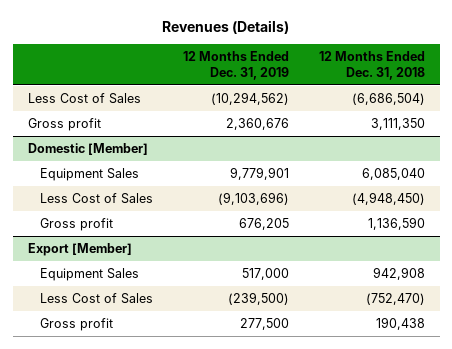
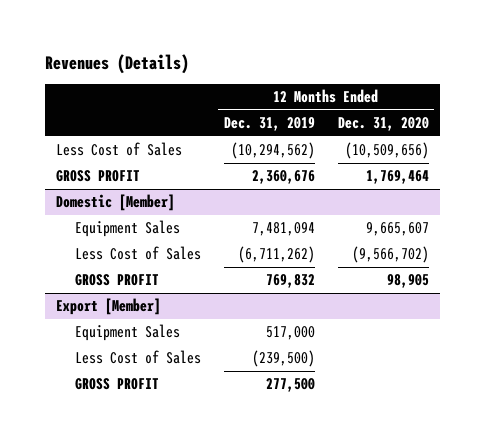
[318,51,425,80] 12 Months Ended Dec. 31, 2018 -> none
none -> [337,117,429,132] Dec. 31, 2020
[27,118,101,132] Gross profit -> [55,170,140,183] GROSS PROFIT
[229,167,289,181] 9,779,901 -> [251,222,315,237] 7,481,094
[217,192,289,206] (9,103,696) -> [237,246,315,264] (6,711,262)
[40,218,114,232] Gross profit -> [74,274,159,287] GROSS PROFIT
[238,218,289,231] 676,205 -> [265,274,315,289] 769,832
[40,318,114,332] Gross profit -> [74,378,159,391] GROSS PROFIT

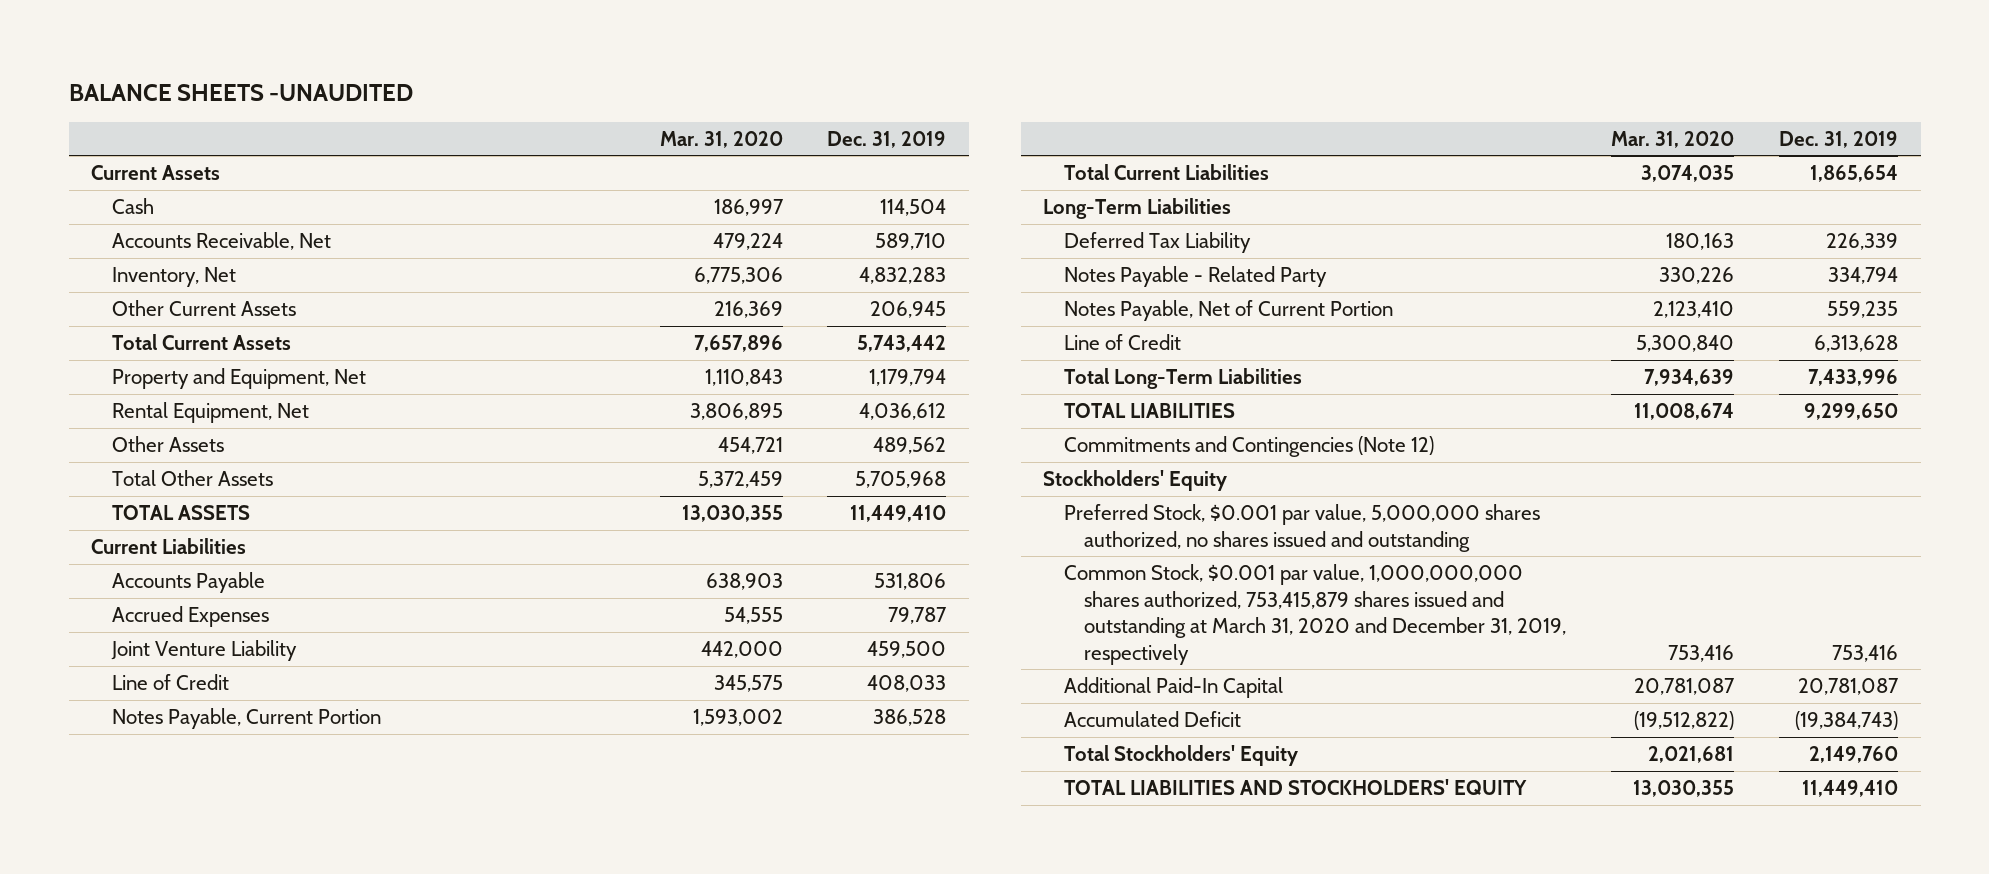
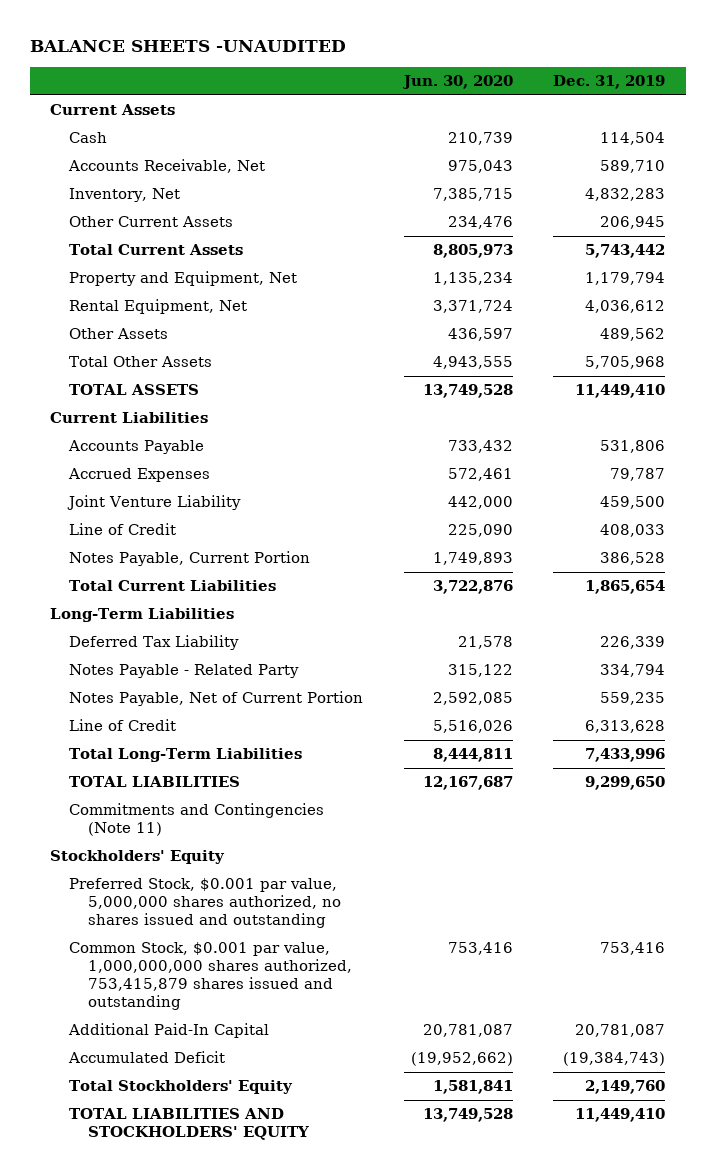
[659,130,783,148] Mar. 31, 2020 -> none
none -> [401,75,513,90] Jun. 30, 2020
[1063,435,1434,457] Commitments and Contingencies (Note 12) -> [68,803,324,837] Commitments and Contingencies (Note 11)
[1063,563,1567,665] Common Stock, $0.001 par value, 1,000,000,000 shares authorized, 753,415,879 shares issued and outstanding at March 31, 2020 and December 31, 2019, respectively -> [68,942,352,1011] Common Stock, $0.001 par value, 1,000,000,000 shares authorized, 753,415,879 shares issued and outstanding

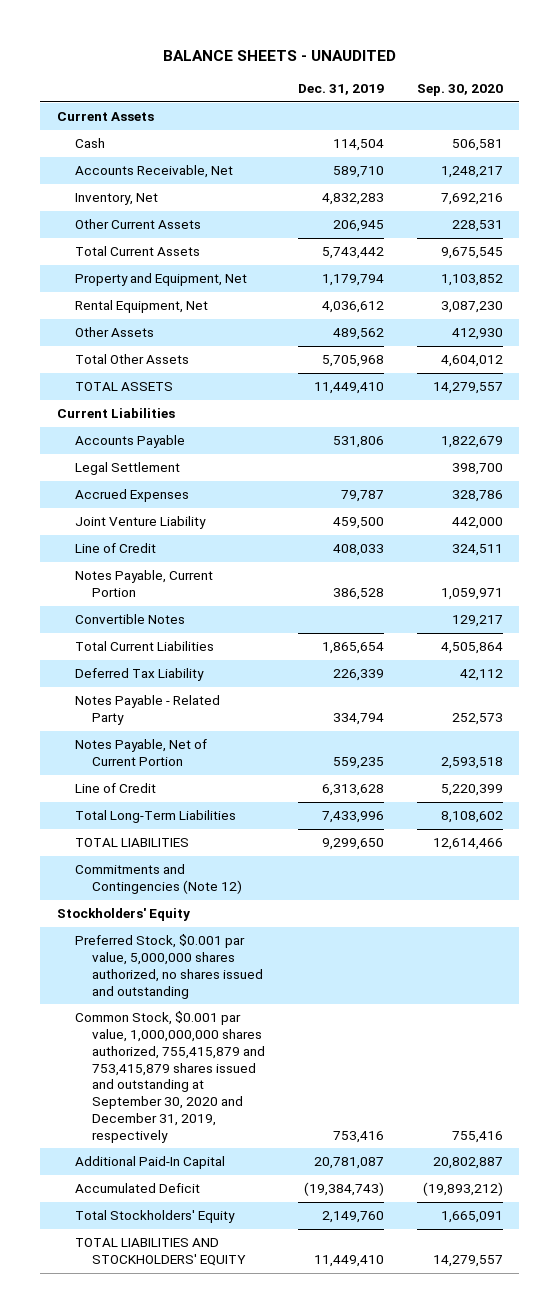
[29,40,346,53] BALANCE SHEETS -UNAUDITED -> [162,50,396,62] BALANCE SHEETS - UNAUDITED
[401,75,513,90] Jun. 30, 2020 -> none
none -> [416,84,503,97] Sep. 30, 2020
none -> [74,462,180,476] Legal Settlement
none -> [74,614,185,625] Convertible Notes
[49,608,234,623] Long-Term Liabilities -> none
[68,803,324,837] Commitments and Contingencies (Note 11) -> [74,864,243,894] Commitments and Contingencies (Note 12)
[68,942,352,1011] Common Stock, $0.001 par value, 1,000,000,000 shares authorized, 753,415,879 shares issued and outstanding -> [74,1011,266,1143] Common Stock, $0.001 par value, 1,000,000,000 shares authorized, 755,415,879 and 753,415,879 shares issued and outstanding at September 30, 2020 and December 31, 2019, respectively

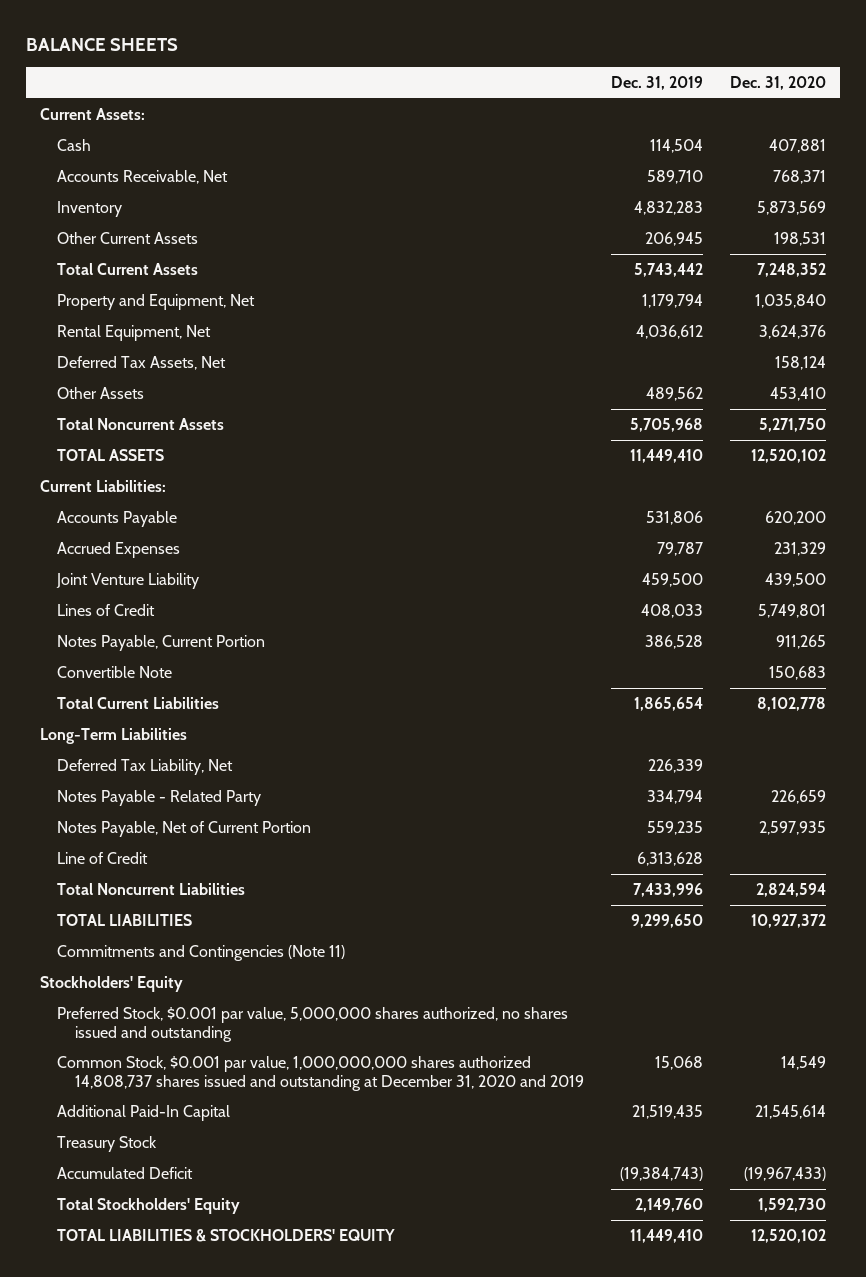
[162,50,396,62] BALANCE SHEETS - UNAUDITED -> [26,38,179,52] BALANCE SHEETS
[416,84,503,97] Sep. 30, 2020 -> none
none -> [730,76,827,91] Dec. 31, 2020
[56,112,154,122] Current Assets -> [39,107,145,120] Current Assets:
[74,193,158,206] Inventory, Net -> [57,200,123,217] Inventory
none -> [57,355,227,370] Deferred Tax Assets, Net
[74,354,189,365] Total Other Assets -> [57,417,225,430] Total Noncurrent Assets
[56,408,175,419] Current Liabilities -> [39,479,166,492] Current Liabilities:
[74,462,180,476] Legal Settlement -> none
[74,543,156,554] Line of Credit -> [57,603,156,616] Lines of Credit
[74,614,185,625] Convertible Notes -> [57,665,173,678] Convertible Note
none -> [39,727,187,744] Long-Term Liabilities
[74,668,204,682] Deferred Tax Liability -> [57,758,234,775] Deferred Tax Liability, Net
[74,810,236,824] Total Long-Term Liabilities -> [57,882,246,895] Total Noncurrent Liabilities
[74,864,243,894] Commitments and Contingencies (Note 12) -> [57,944,346,961] Commitments and Contingencies (Note 11)
[74,1011,266,1143] Common Stock, $0.001 par value, 1,000,000,000 shares authorized, 755,415,879 and 753,415,879 shares issued and outstanding at September 30, 2020 and December 31, 2019, respectively -> [57,1055,584,1091] Common Stock, $0.001 par value, 1,000,000,000 shares authorized 14,808,737 shares issued and outstanding at December 31, 2020 and 2019
[333,1130,385,1143] 753,416 -> [654,1055,703,1070] 15,068
[314,1157,385,1170] 20,781,087 -> [631,1104,703,1119] 21,519,435
none -> [57,1135,158,1152] Treasury Stock
[74,1238,247,1266] TOTAL LIABILITIES AND STOCKHOLDERS' EQUITY -> [57,1228,396,1242] TOTAL LIABILITIES & STOCKHOLDERS' EQUITY

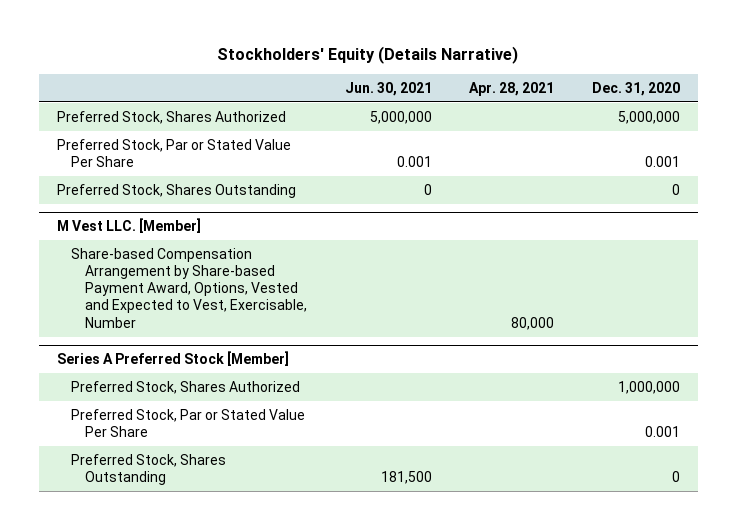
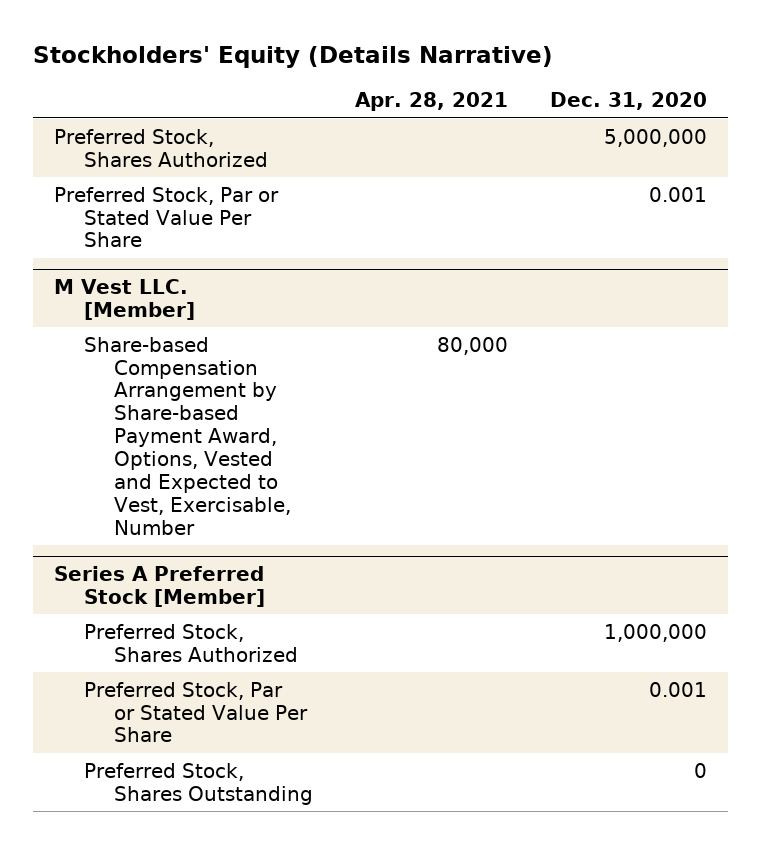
[344,81,432,96] Jun. 30, 2021 -> none
[57,183,297,198] Preferred Stock, Shares Outstanding -> none

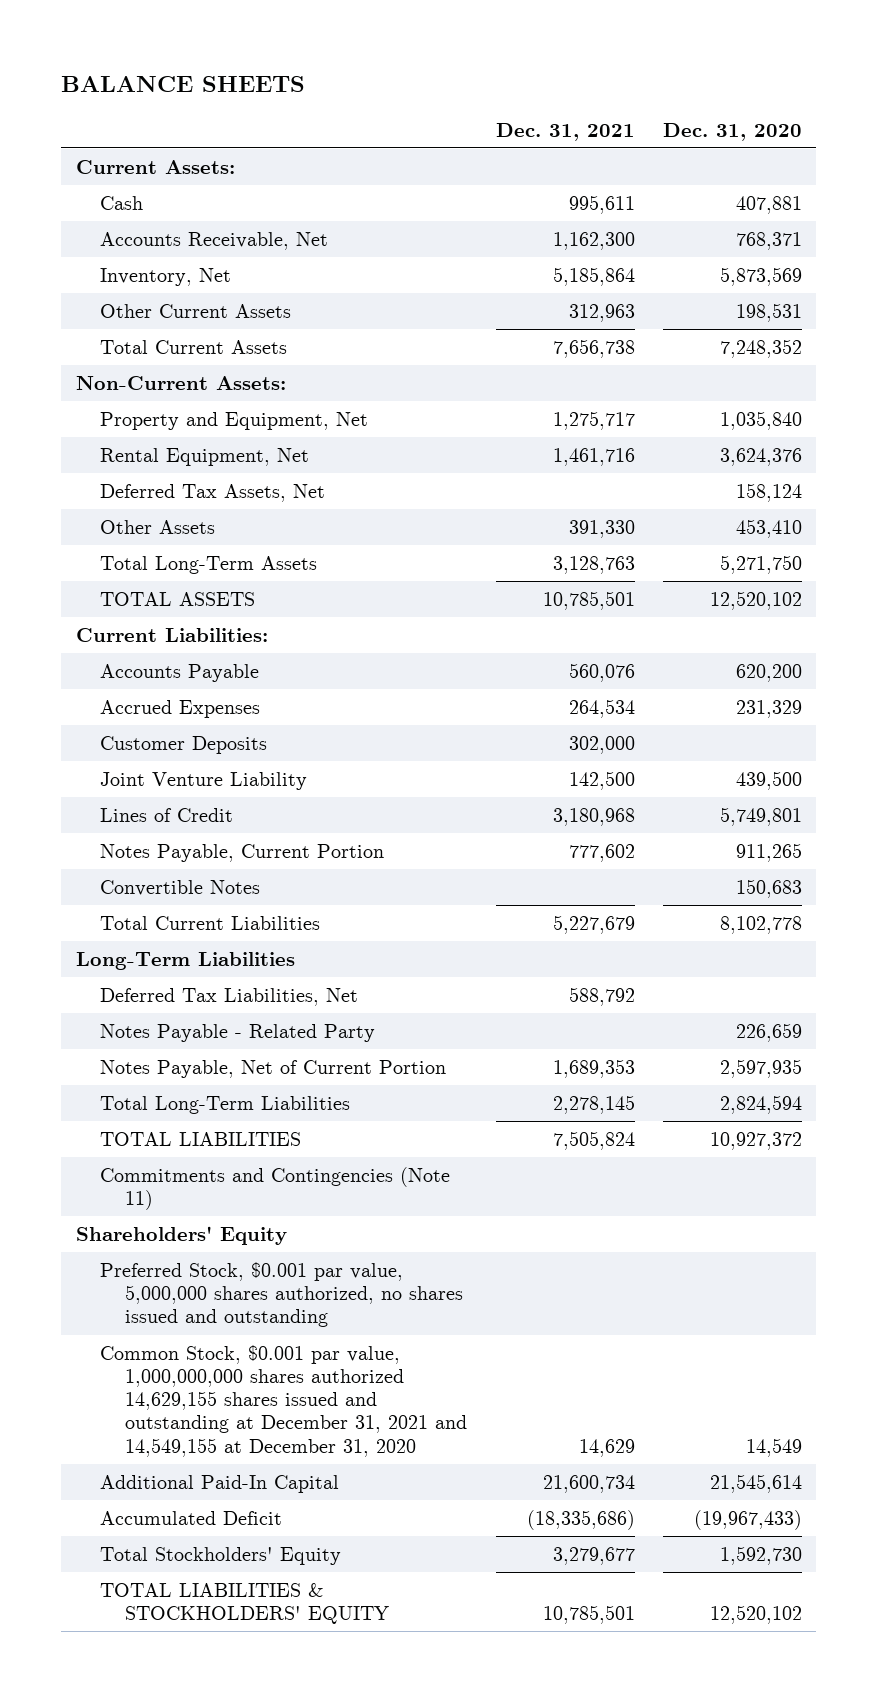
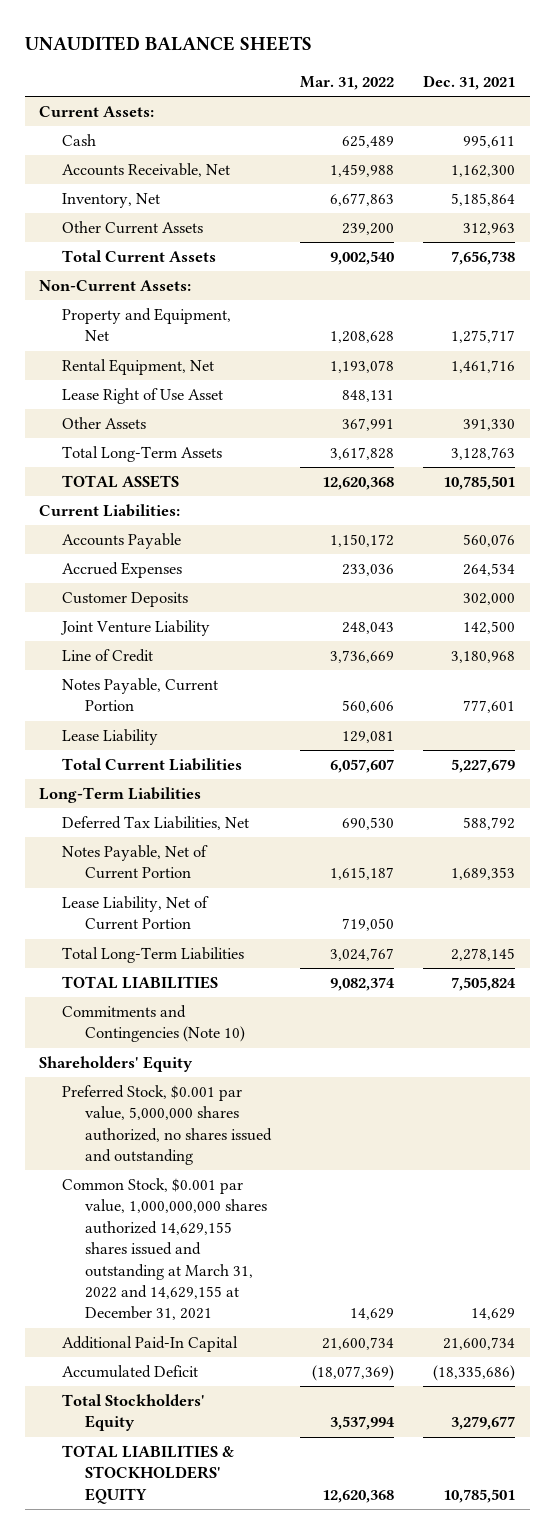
[61,75,306,92] BALANCE SHEETS -> [24,36,312,52] UNAUDITED BALANCE SHEETS
[662,122,802,141] Dec. 31, 2020 -> none
none -> [299,75,394,90] Mar. 31, 2022
[100,483,326,502] Deferred Tax Assets, Net -> none
none -> [61,388,223,405] Lease Right of Use Asset
[100,879,261,896] Convertible Notes -> none
[100,807,234,822] Lines of Credit -> [61,649,153,663] Line of Credit
[568,843,635,862] 777,602 -> [463,700,516,714] 777,601
none -> [61,729,158,746] Lease Liability
[100,1023,376,1042] Notes Payable - Related Party -> none
none -> [61,896,209,931] Lease Liability, Net of Current Portion
[100,1166,451,1211] Commitments and Contingencies (Note 11) -> [61,1005,245,1043] Commitments and Contingencies (Note 10)
[100,1344,468,1457] Common Stock, $0.001 par value, 1,000,000,000 shares authorized 14,629,155 shares issued and outstanding at December 31, 2021 and 14,549,155 at December 31, 2020 -> [61,1178,267,1321] Common Stock, $0.001 par value, 1,000,000,000 shares authorized 14,629,155 shares issued and outstanding at March 31, 2022 and 14,629,155 at December 31, 2021

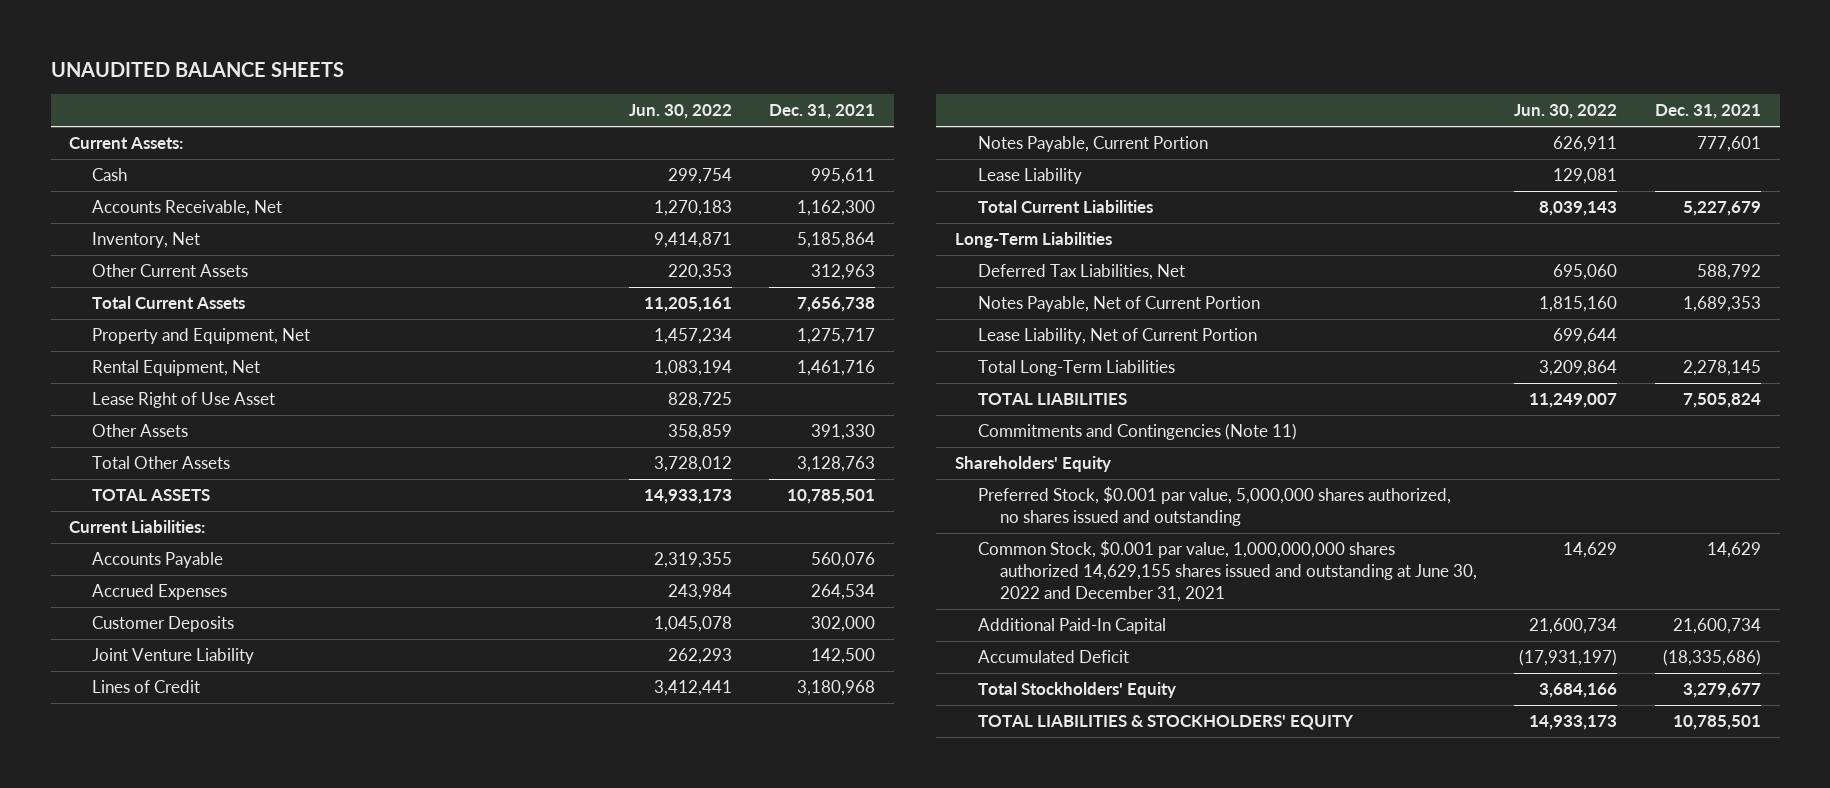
[299,75,394,90] Mar. 31, 2022 -> none
none -> [628,104,732,120] Jun. 30, 2022
[39,280,192,292] Non-Current Assets: -> none
[61,446,222,463] Total Long-Term Assets -> [91,456,230,470] Total Other Assets
[61,649,153,663] Line of Credit -> [91,680,200,694] Lines of Credit
[61,1005,245,1043] Commitments and Contingencies (Note 10) -> [977,423,1297,441] Commitments and Contingencies (Note 11)
[61,1178,267,1321] Common Stock, $0.001 par value, 1,000,000,000 shares authorized 14,629,155 shares issued and outstanding at March 31, 2022 and 14,629,155 at December 31, 2021 -> [977,540,1477,603] Common Stock, $0.001 par value, 1,000,000,000 shares authorized 14,629,155 shares issued and outstanding at June 30, 2022 and December 31, 2021

